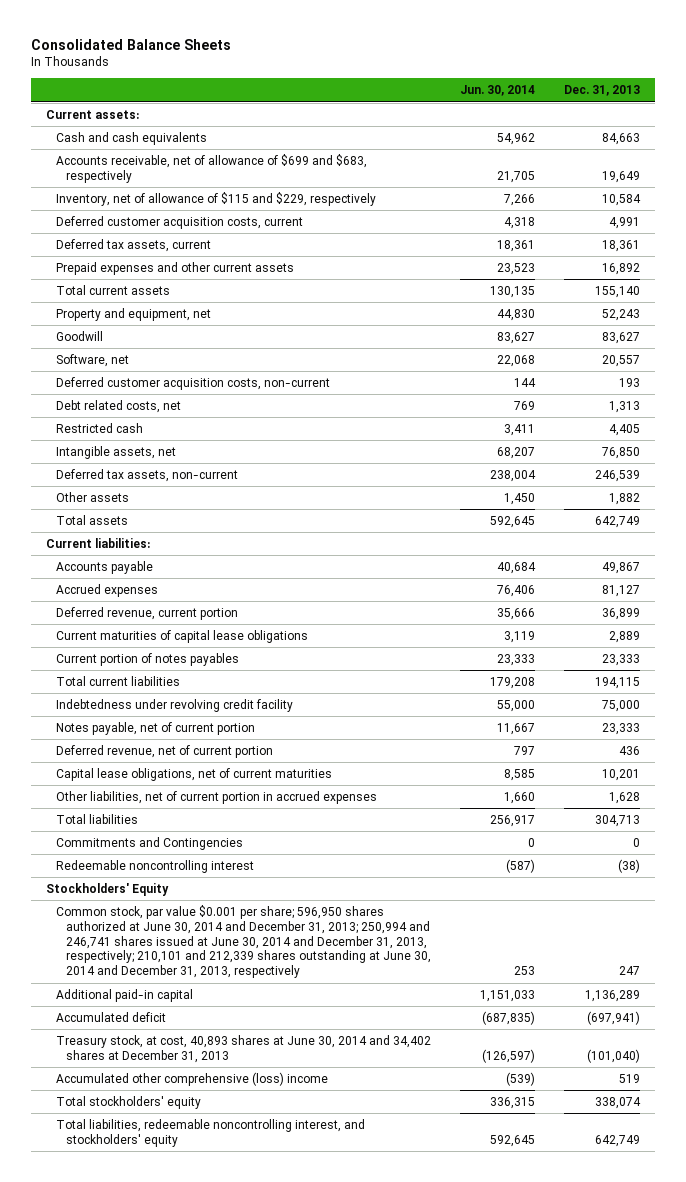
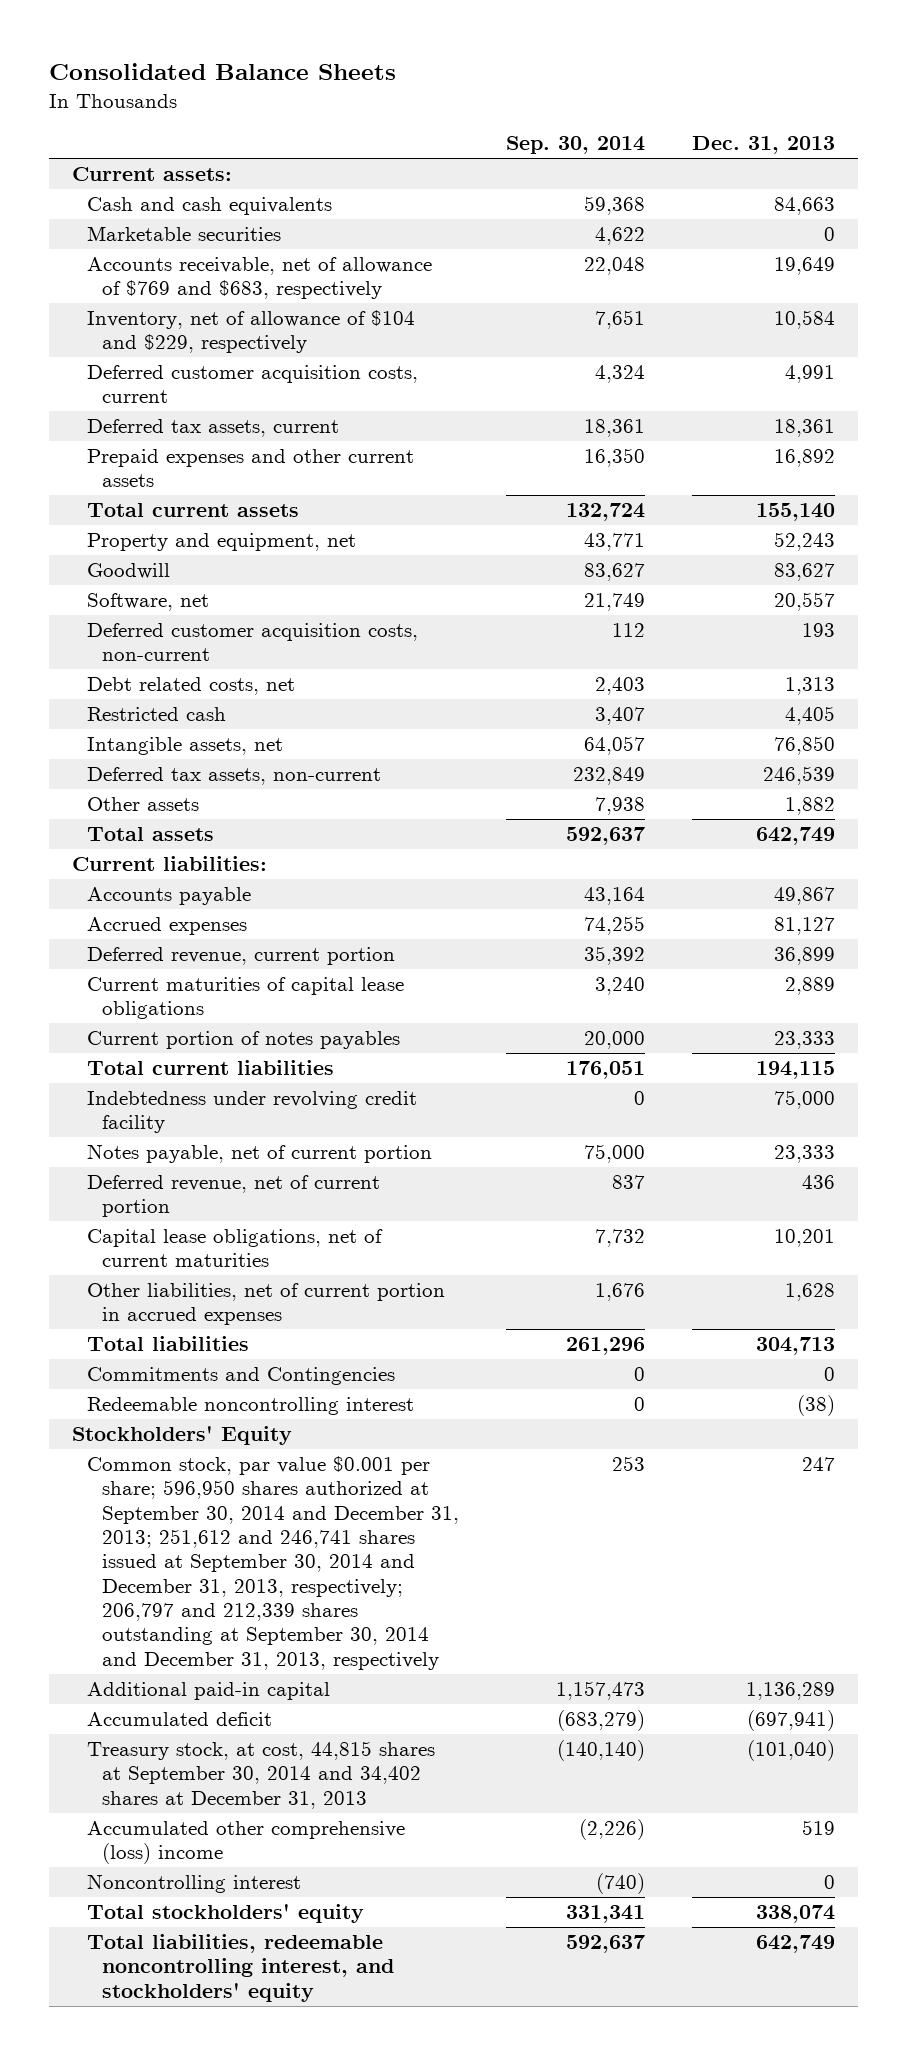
[459,85,535,97] Jun. 30, 2014 -> none
none -> [505,136,645,155] Sep. 30, 2014
none -> [86,226,281,242] Marketable securities
[55,153,367,183] Accounts receivable, net of allowance of $699 and $683, respectively -> [86,257,432,300] Accounts receivable, net of allowance of $769 and $683, respectively
[55,191,376,206] Inventory, net of allowance of $115 and $229, respectively -> [86,310,415,354] Inventory, net of allowance of $104 and $229, respectively
[55,904,431,979] Common stock, par value $0.001 per share; 596,950 shares authorized at June 30, 2014 and December 31, 2013; 250,994 and 246,741 shares issued at June 30, 2014 and December 31, 2013, respectively; 210,101 and 212,339 shares outstanding at June 30, 2014 and December 31, 2013, respectively -> [86,1456,459,1670] Common stock, par value $0.001 per share; 596,950 shares authorized at September 30, 2014 and December 31, 2013; 251,612 and 246,741 shares issued at September 30, 2014 and December 31, 2013, respectively; 206,797 and 212,339 shares outstanding at September 30, 2014 and December 31, 2013, respectively
[55,1034,431,1063] Treasury stock, at cost, 40,893 shares at June 30, 2014 and 34,402 shares at December 31, 2013 -> [86,1741,435,1809] Treasury stock, at cost, 44,815 shares at September 30, 2014 and 34,402 shares at December 31, 2013
none -> [86,1874,301,1894] Noncontrolling interest

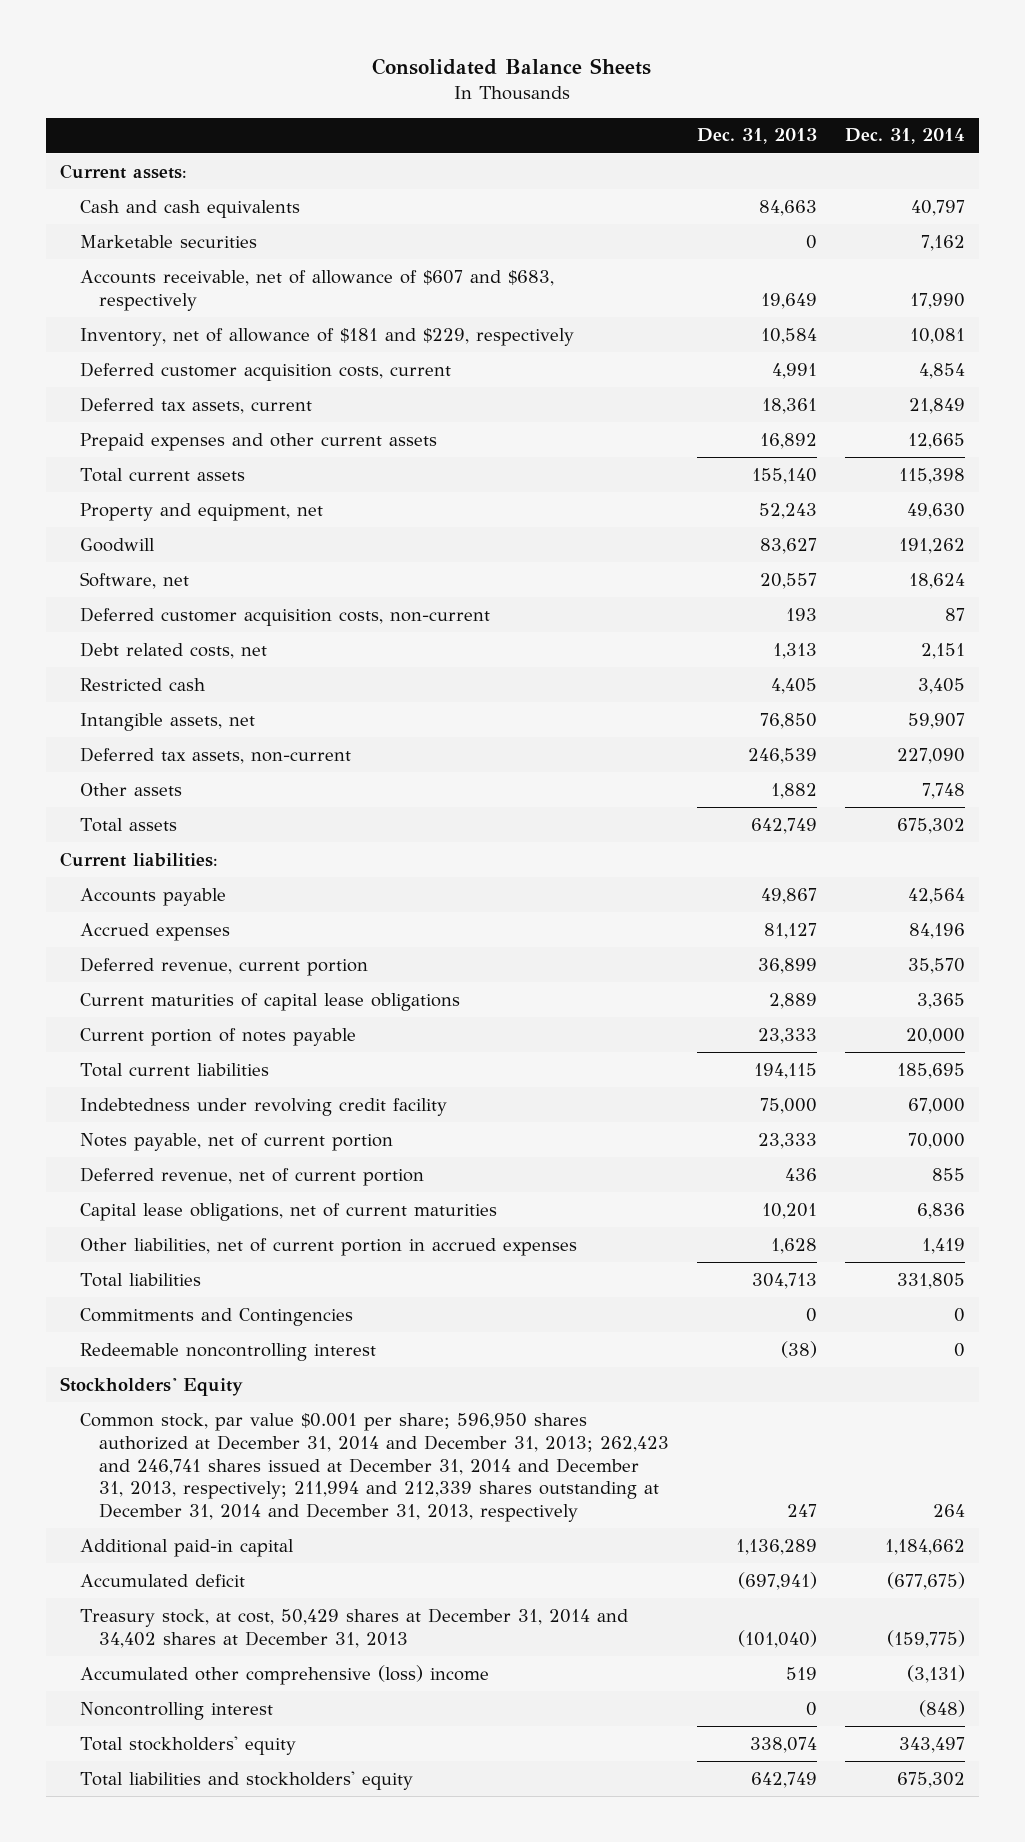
[505,136,645,155] Sep. 30, 2014 -> none
none -> [844,128,965,145] Dec. 31, 2014
[86,257,432,300] Accounts receivable, net of allowance of $769 and $683, respectively -> [79,269,554,311] Accounts receivable, net of allowance of $607 and $683, respectively
[86,310,415,354] Inventory, net of allowance of $104 and $229, respectively -> [79,327,574,346] Inventory, net of allowance of $181 and $229, respectively
[86,1031,400,1050] Current portion of notes payables -> [79,1027,356,1046] Current portion of notes payable
[86,1456,459,1670] Common stock, par value $0.001 per share; 596,950 shares authorized at September 30, 2014 and December 31, 2013; 251,612 and 246,741 shares issued at September 30, 2014 and December 31, 2013, respectively; 206,797 and 212,339 shares outstanding at September 30, 2014 and December 31, 2013, respectively -> [79,1412,670,1523] Common stock, par value $0.001 per share; 596,950 shares authorized at December 31, 2014 and December 31, 2013; 262,423 and 246,741 shares issued at December 31, 2014 and December 31, 2013, respectively; 211,994 and 212,339 shares outstanding at December 31, 2014 and December 31, 2013, respectively
[86,1741,435,1809] Treasury stock, at cost, 44,815 shares at September 30, 2014 and 34,402 shares at December 31, 2013 -> [79,1607,628,1648] Treasury stock, at cost, 50,429 shares at December 31, 2014 and 34,402 shares at December 31, 2013
[86,1934,394,2002] Total liabilities, redeemable noncontrolling interest, and stockholders' equity -> [79,1770,413,1790] Total liabilities and stockholders' equity

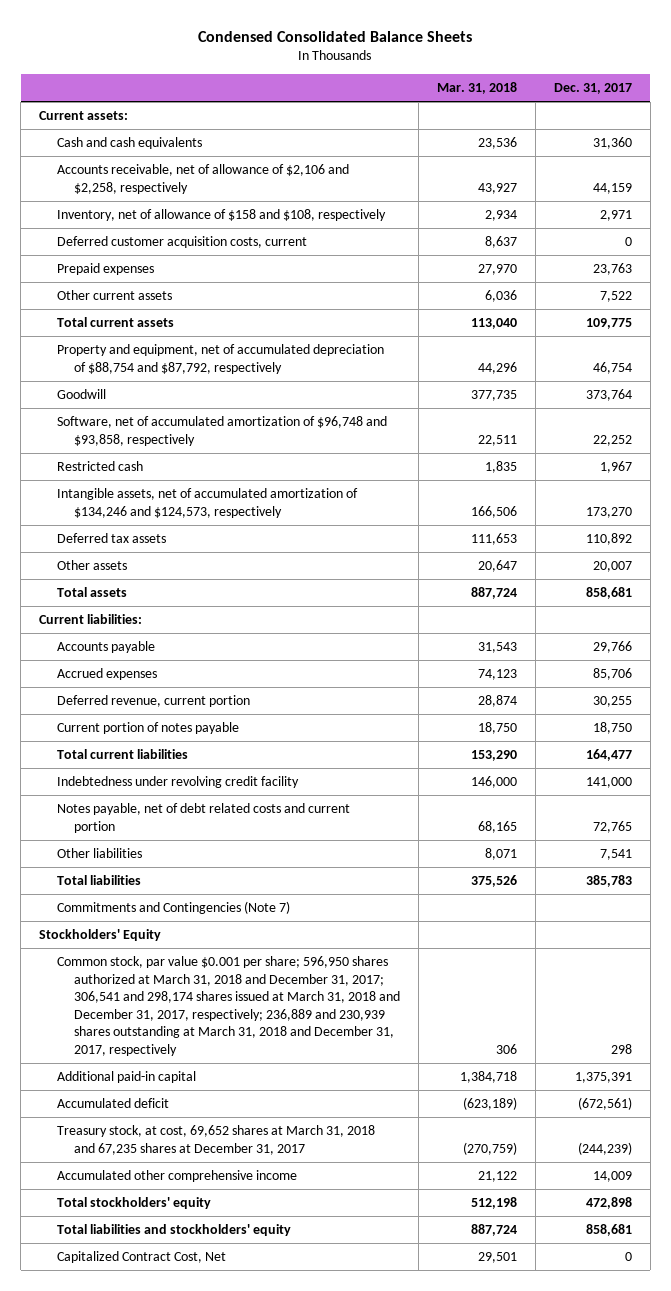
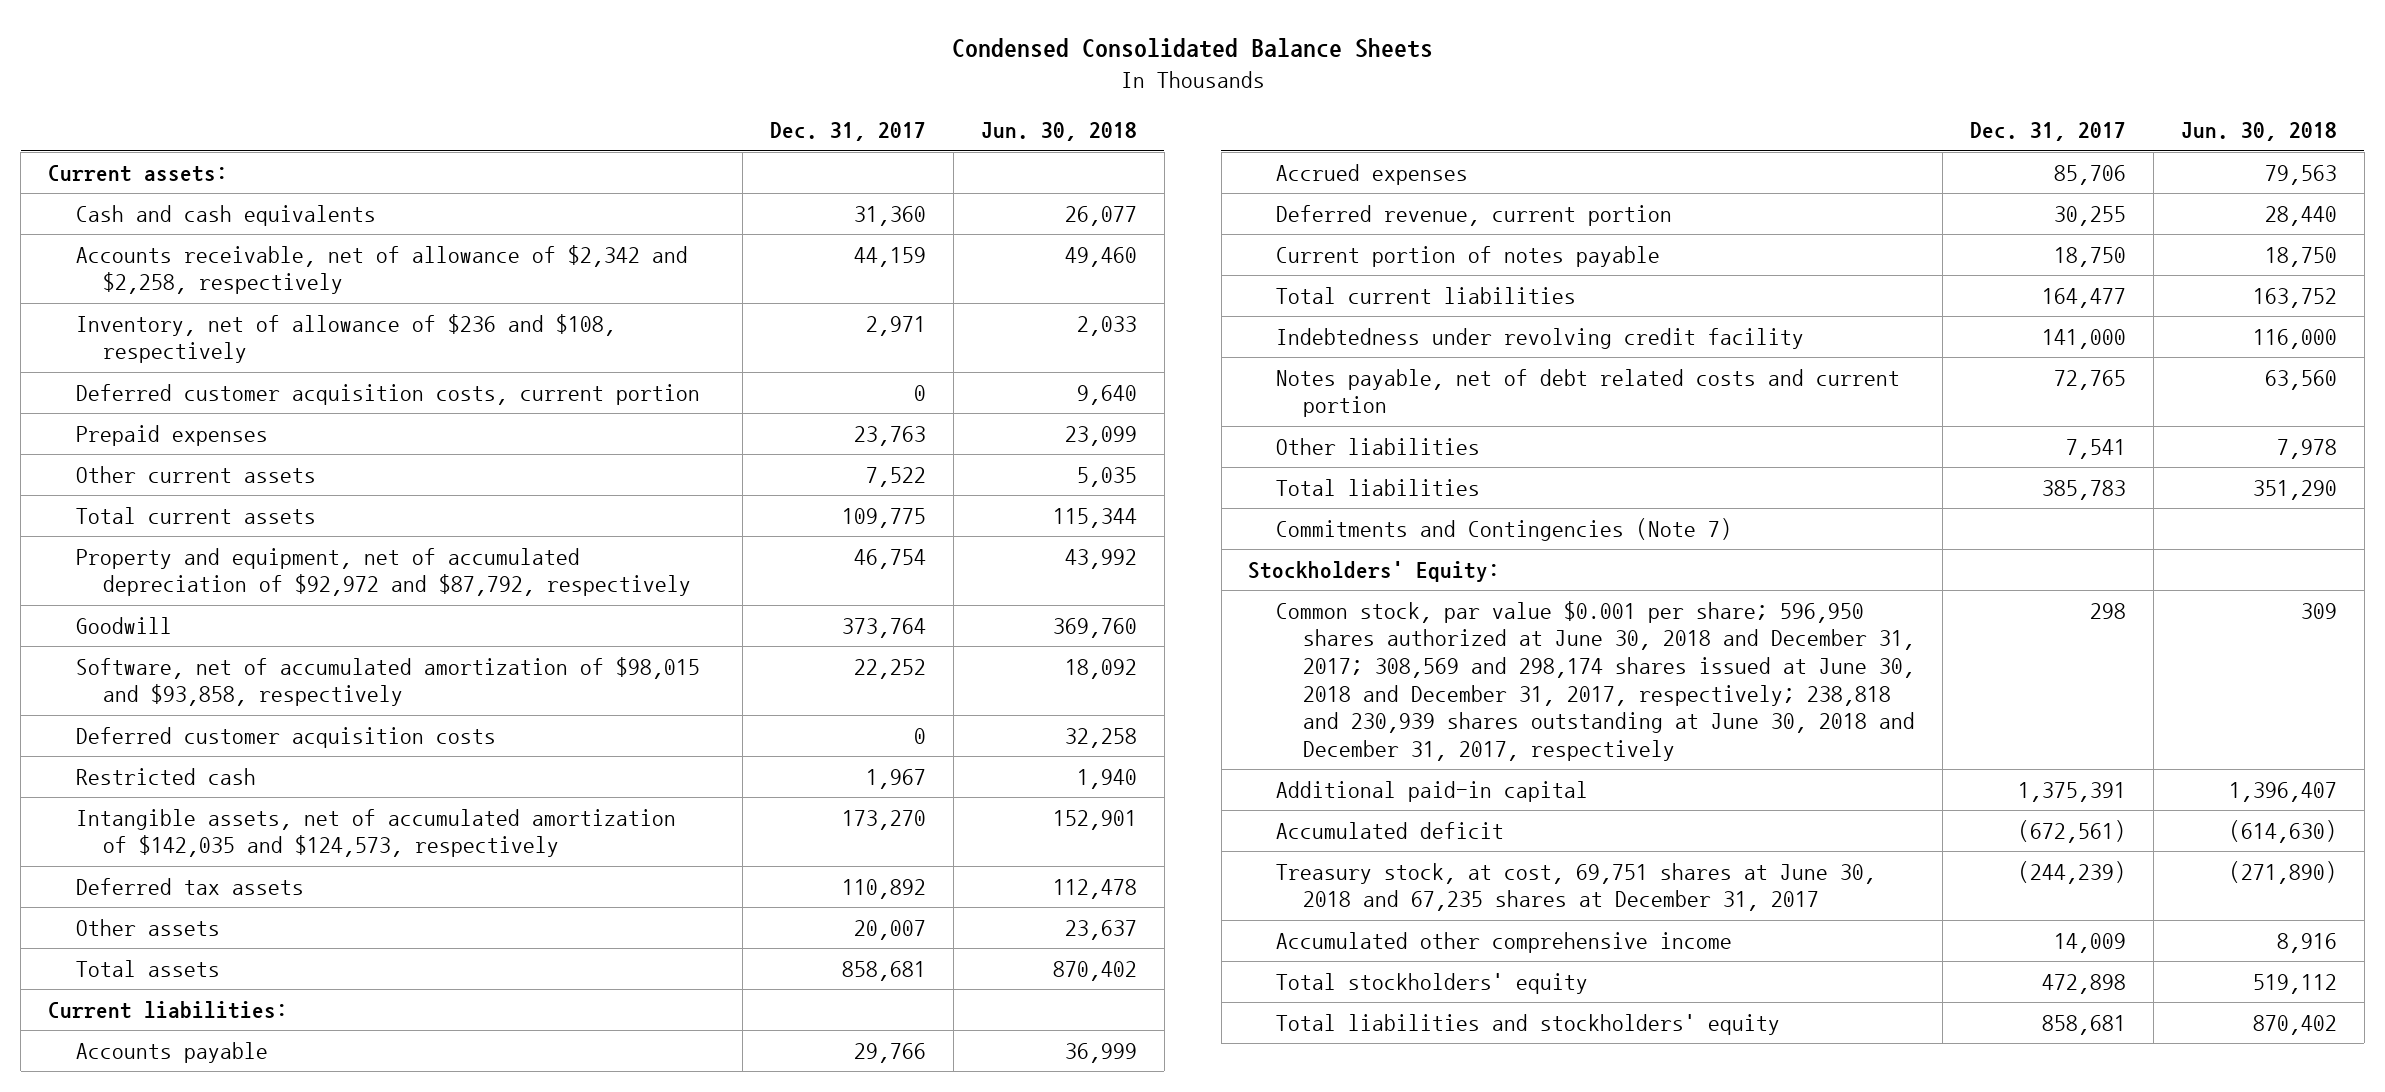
[436,81,517,94] Mar. 31, 2018 -> none
none -> [980,122,1137,142] Jun. 30, 2018
[56,163,349,194] Accounts receivable, net of allowance of $2,106 and $2,258, respectively -> [75,244,688,295] Accounts receivable, net of allowance of $2,342 and $2,258, respectively
[56,208,386,221] Inventory, net of allowance of $158 and $108, respectively -> [75,313,616,364] Inventory, net of allowance of $236 and $108, respectively
[56,235,307,248] Deferred customer acquisition costs, current -> [75,383,700,405] Deferred customer acquisition costs, current portion
[56,343,384,374] Property and equipment, net of accumulated depreciation of $88,754 and $87,792, respectively -> [75,547,692,597] Property and equipment, net of accumulated depreciation of $92,972 and $87,792, respectively
[56,415,387,446] Software, net of accumulated amortization of $96,748 and $93,858, respectively -> [75,656,700,707] Software, net of accumulated amortization of $98,015 and $93,858, respectively
none -> [75,726,496,748] Deferred customer acquisition costs
[56,487,358,518] Intangible assets, net of accumulated amortization of $134,246 and $124,573, respectively -> [75,808,676,858] Intangible assets, net of accumulated amortization of $142,035 and $124,573, respectively
[39,928,162,941] Stockholders' Equity -> [1248,560,1501,582] Stockholders' Equity:
[56,955,401,1056] Common stock, par value $0.001 per share; 596,950 shares authorized at March 31, 2018 and December 31, 2017; 306,541 and 298,174 shares issued at March 31, 2018 and December 31, 2017, respectively; 236,889 and 230,939 shares outstanding at March 31, 2018 and December 31, 2017, respectively -> [1275,600,1916,761] Common stock, par value $0.001 per share; 596,950 shares authorized at June 30, 2018 and December 31, 2017; 308,569 and 298,174 shares issued at June 30, 2018 and December 31, 2017, respectively; 238,818 and 230,939 shares outstanding at June 30, 2018 and December 31, 2017, respectively
[56,1124,375,1155] Treasury stock, at cost, 69,652 shares at March 31, 2018 and 67,235 shares at December 31, 2017 -> [1275,862,1876,912] Treasury stock, at cost, 69,751 shares at June 30, 2018 and 67,235 shares at December 31, 2017
[56,1250,226,1263] Capitalized Contract Cost, Net -> none

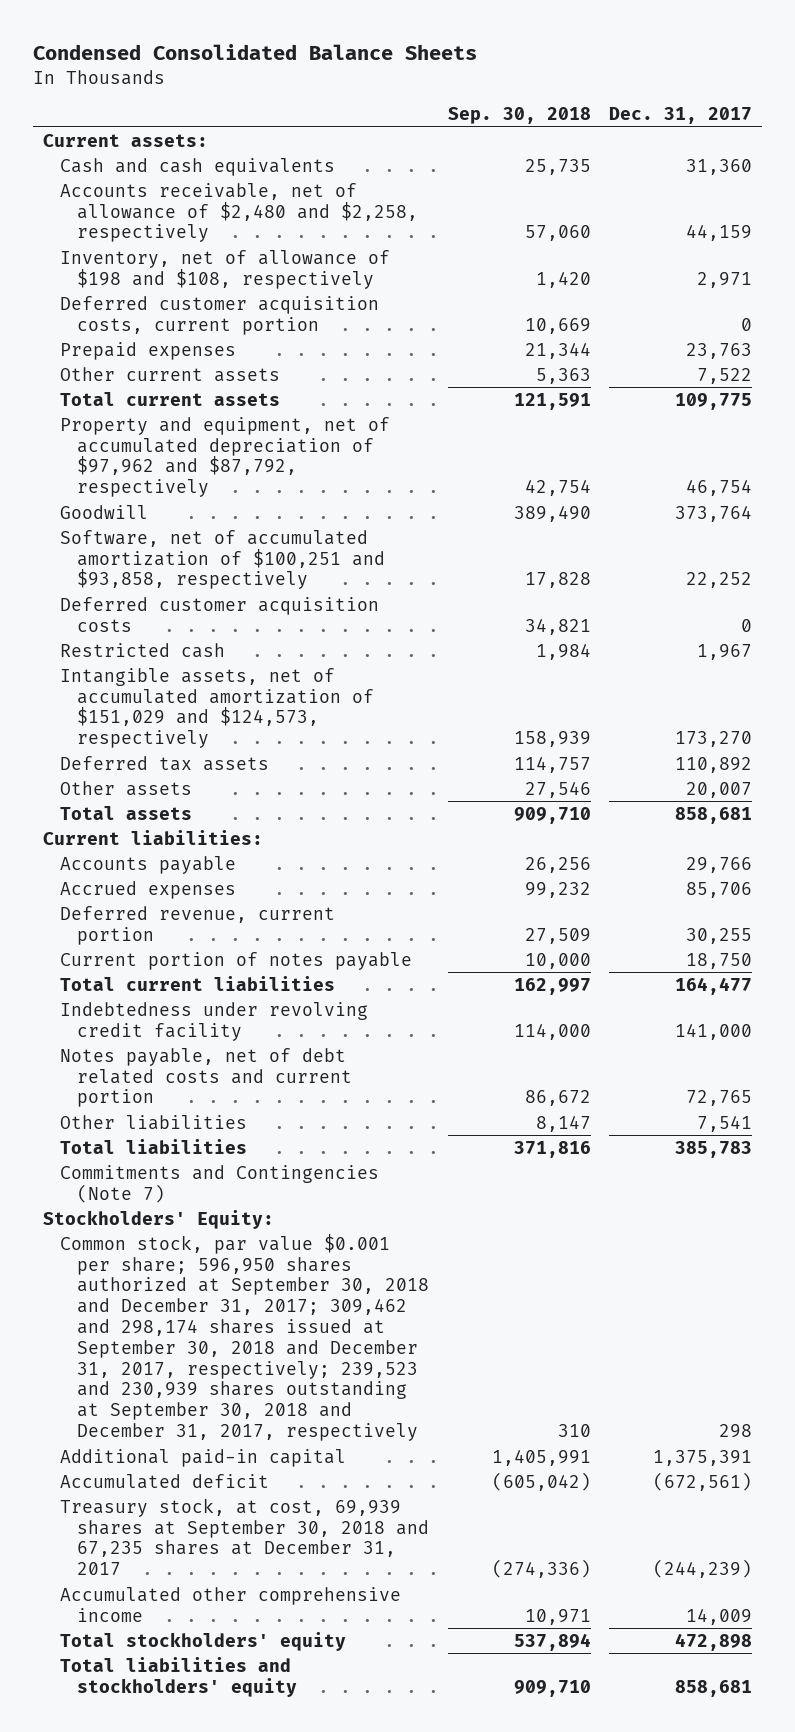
[980,122,1137,142] Jun. 30, 2018 -> none
none -> [447,106,591,124] Sep. 30, 2018
[75,244,688,295] Accounts receivable, net of allowance of $2,342 and $2,258, respectively -> [60,182,419,243] Accounts receivable, net of allowance of $2,480 and $2,258, respectively
[75,313,616,364] Inventory, net of allowance of $236 and $108, respectively -> [60,249,391,289] Inventory, net of allowance of $198 and $108, respectively
[75,547,692,597] Property and equipment, net of accumulated depreciation of $92,972 and $87,792, respectively -> [60,416,391,498] Property and equipment, net of accumulated depreciation of $97,962 and $87,792, respectively
[75,656,700,707] Software, net of accumulated amortization of $98,015 and $93,858, respectively -> [60,529,386,590] Software, net of accumulated amortization of $100,251 and $93,858, respectively
[75,808,676,858] Intangible assets, net of accumulated amortization of $142,035 and $124,573, respectively -> [60,667,375,749] Intangible assets, net of accumulated amortization of $151,029 and $124,573, respectively
[1275,600,1916,761] Common stock, par value $0.001 per share; 596,950 shares authorized at June 30, 2018 and December 31, 2017; 308,569 and 298,174 shares issued at June 30, 2018 and December 31, 2017, respectively; 238,818 and 230,939 shares outstanding at June 30, 2018 and December 31, 2017, respectively -> [60,1233,430,1442] Common stock, par value $0.001 per share; 596,950 shares authorized at September 30, 2018 and December 31, 2017; 309,462 and 298,174 shares issued at September 30, 2018 and December 31, 2017, respectively; 239,523 and 230,939 shares outstanding at September 30, 2018 and December 31, 2017, respectively
[1275,862,1876,912] Treasury stock, at cost, 69,751 shares at June 30, 2018 and 67,235 shares at December 31, 2017 -> [60,1497,430,1576] Treasury stock, at cost, 69,939 shares at September 30, 2018 and 67,235 shares at December 31, 2017

